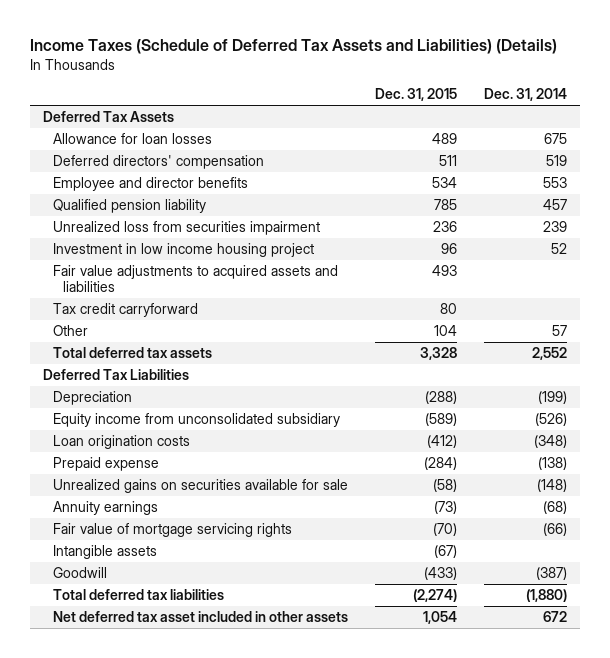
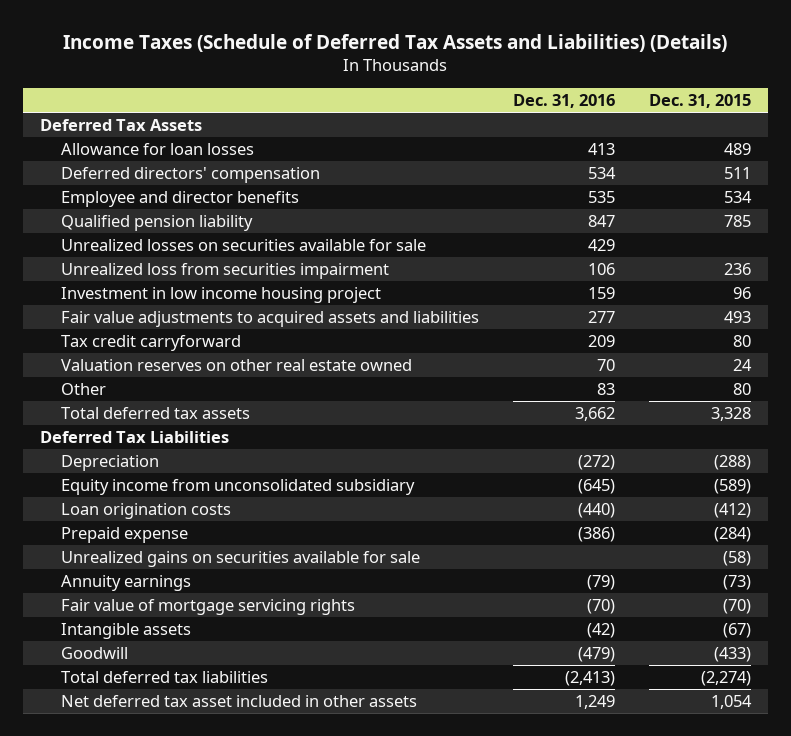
[484,88,568,102] Dec. 31, 2014 -> none
none -> [512,94,615,109] Dec. 31, 2016
none -> [60,239,426,252] Unrealized losses on securities available for sale
none -> [60,359,412,372] Valuation reserves on other real estate owned
[434,324,458,336] 104 -> [732,383,751,396] 80

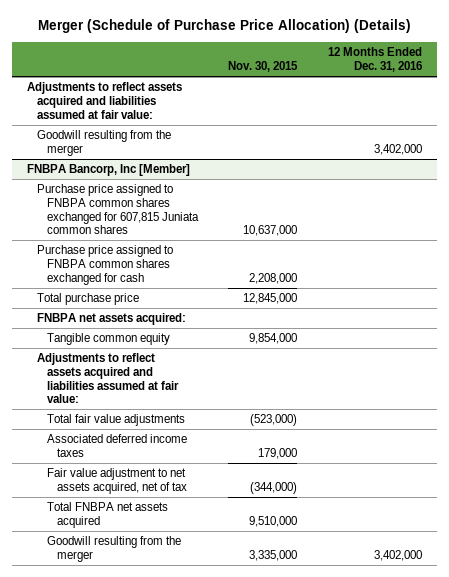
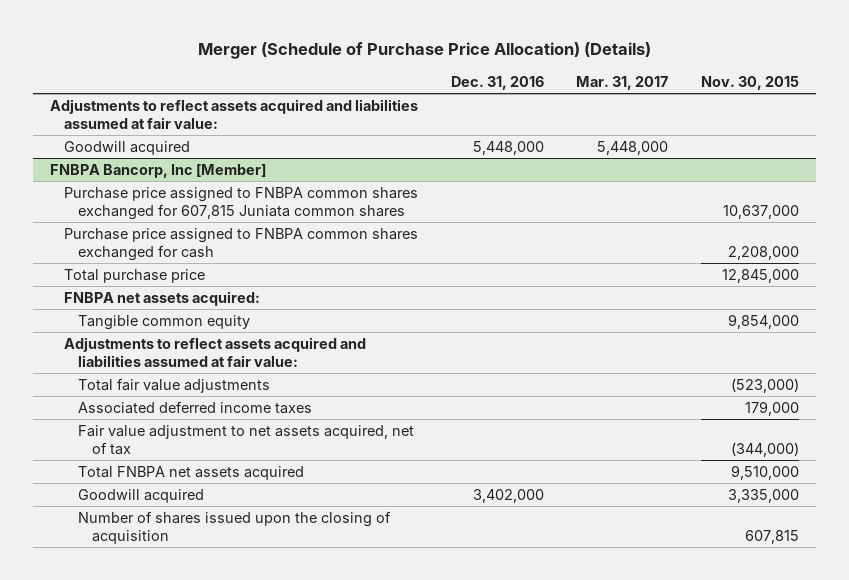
[327,47,422,72] 12 Months Ended Dec. 31, 2016 -> none
none -> [450,75,544,90] Dec. 31, 2016
none -> [576,75,669,90] Mar. 31, 2017
[37,130,172,156] Goodwill resulting from the merger -> none
none -> [63,140,190,155] Goodwill acquired
[46,536,181,562] Goodwill resulting from the merger -> [77,488,204,503] Goodwill acquired
none -> [77,510,391,545] Number of shares issued upon the closing of acquisition

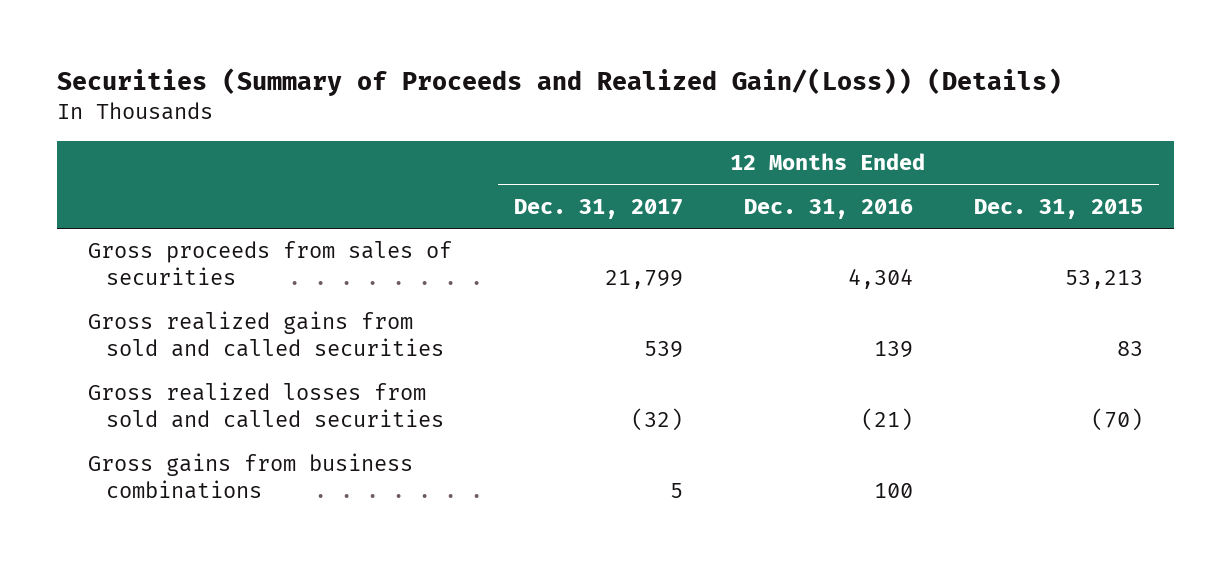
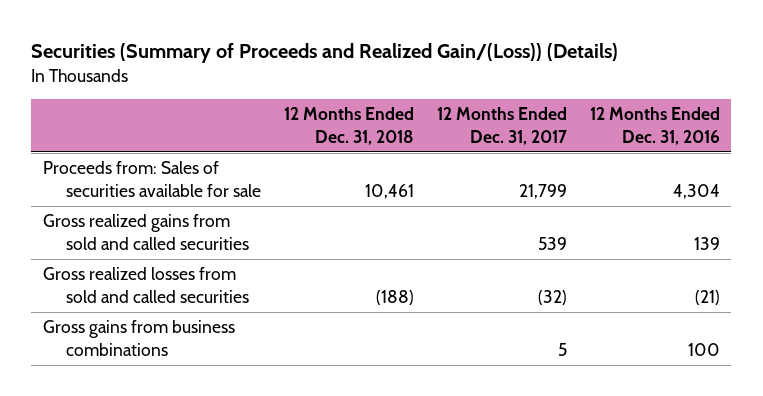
[974,198,1144,219] Dec. 31, 2015 -> none
none -> [284,107,415,145] 12 Months Ended Dec. 31, 2018
[88,241,453,286] Gross proceeds from sales of securities -> [42,161,262,197] Proceeds from: Sales of securities available for sale

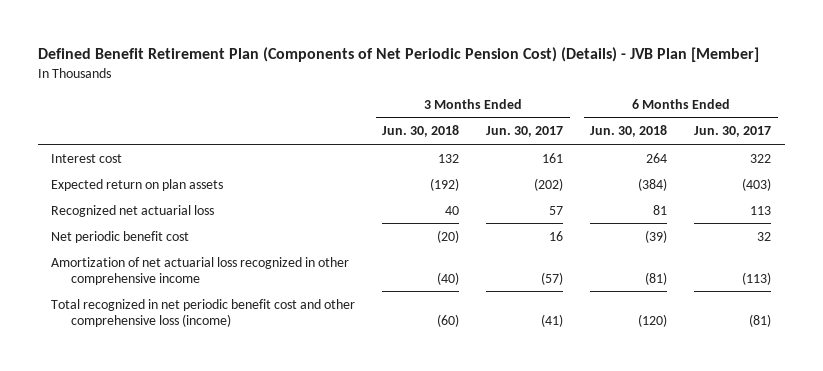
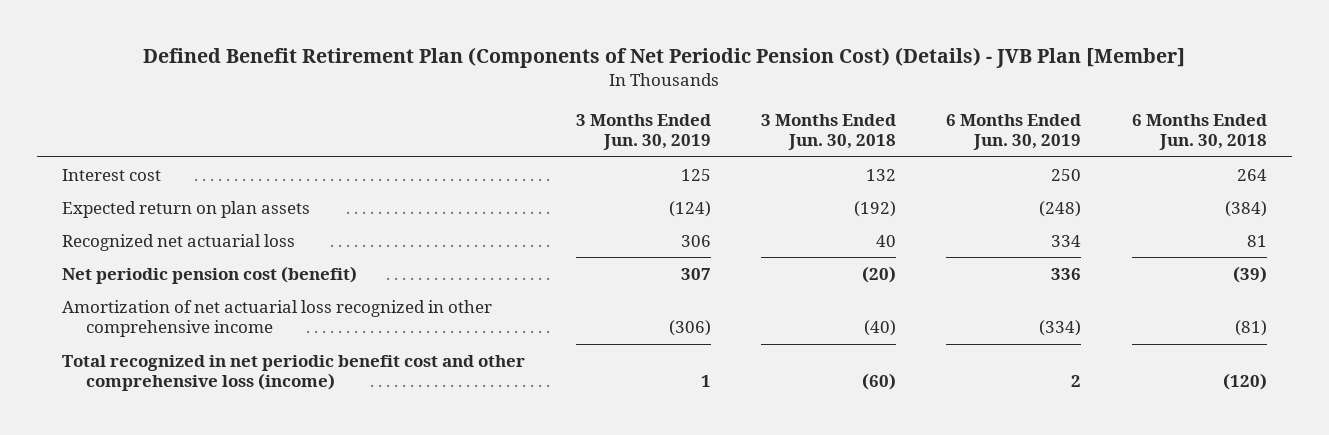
[486,126,564,138] Jun. 30, 2017 -> none
[694,126,772,138] Jun. 30, 2017 -> none
none -> [575,113,711,150] 3 Months Ended Jun. 30, 2019
none -> [946,113,1082,150] 6 Months Ended Jun. 30, 2019
[51,230,190,243] Net periodic benefit cost -> [62,265,358,284] Net periodic pension cost (benefit)

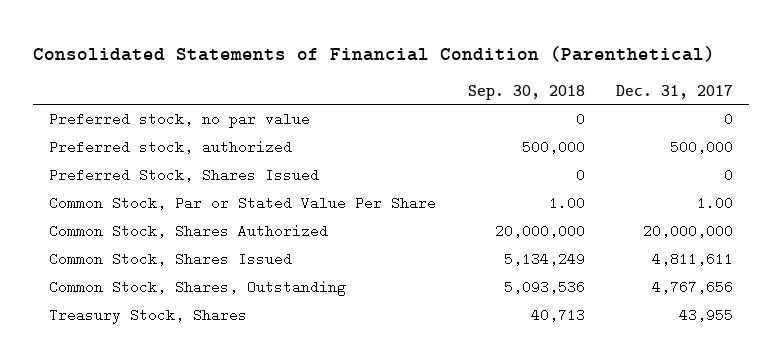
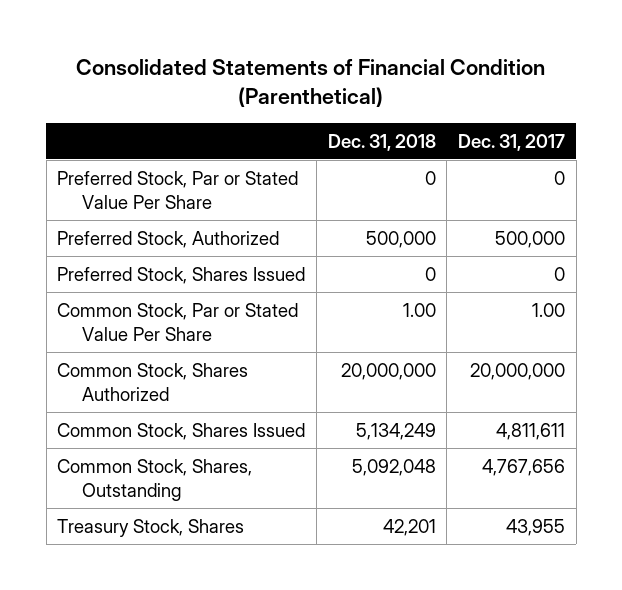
[467,84,585,100] Sep. 30, 2018 -> none
none -> [327,133,436,151] Dec. 31, 2018
[48,112,310,129] Preferred stock, no par value -> [57,170,299,209] Preferred Stock, Par or Stated Value Per Share
[48,140,292,155] Preferred stock, authorized -> [57,230,280,248] Preferred Stock, Authorized

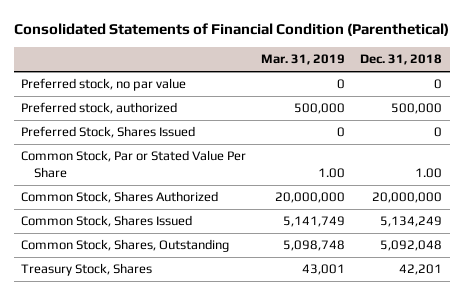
[457,133,565,151] Dec. 31, 2017 -> none
none -> [261,54,346,66] Mar. 31, 2019
[57,170,299,209] Preferred Stock, Par or Stated Value Per Share -> [21,78,187,92] Preferred stock, no par value
[57,230,280,248] Preferred Stock, Authorized -> [21,102,178,115] Preferred stock, authorized

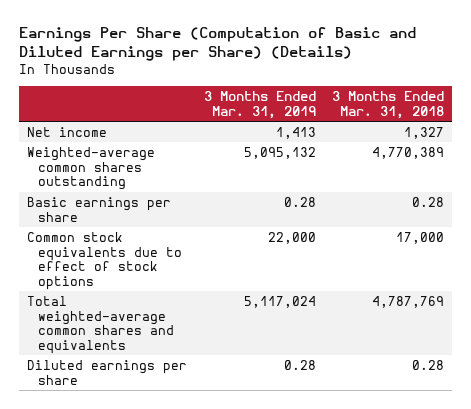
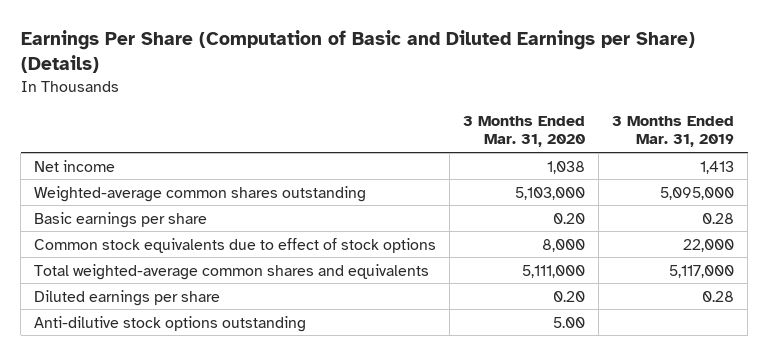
[331,91,444,119] 3 Months Ended Mar. 31, 2018 -> none
none -> [463,115,586,148] 3 Months Ended Mar. 31, 2020
[243,146,316,159] 5,095,132 -> [660,186,735,200] 5,095,000
[243,295,316,308] 5,117,024 -> [669,264,735,278] 5,117,000
none -> [34,315,307,332] Anti-dilutive stock options outstanding

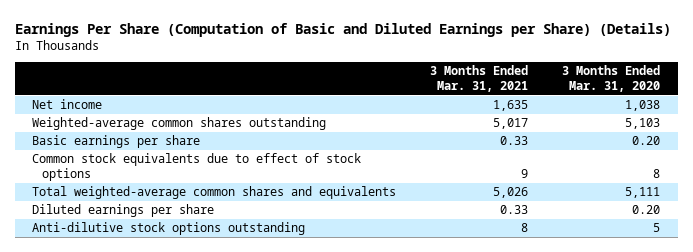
[612,115,735,148] 3 Months Ended Mar. 31, 2019 -> none
none -> [430,65,529,92] 3 Months Ended Mar. 31, 2021
[515,186,586,200] 5,103,000 -> [625,118,661,130] 5,103
[542,238,586,252] 8,000 -> [653,168,661,178] 8
[522,264,586,278] 5,111,000 -> [625,187,661,199] 5,111
[553,316,586,328] 5.00 -> [653,223,661,233] 5

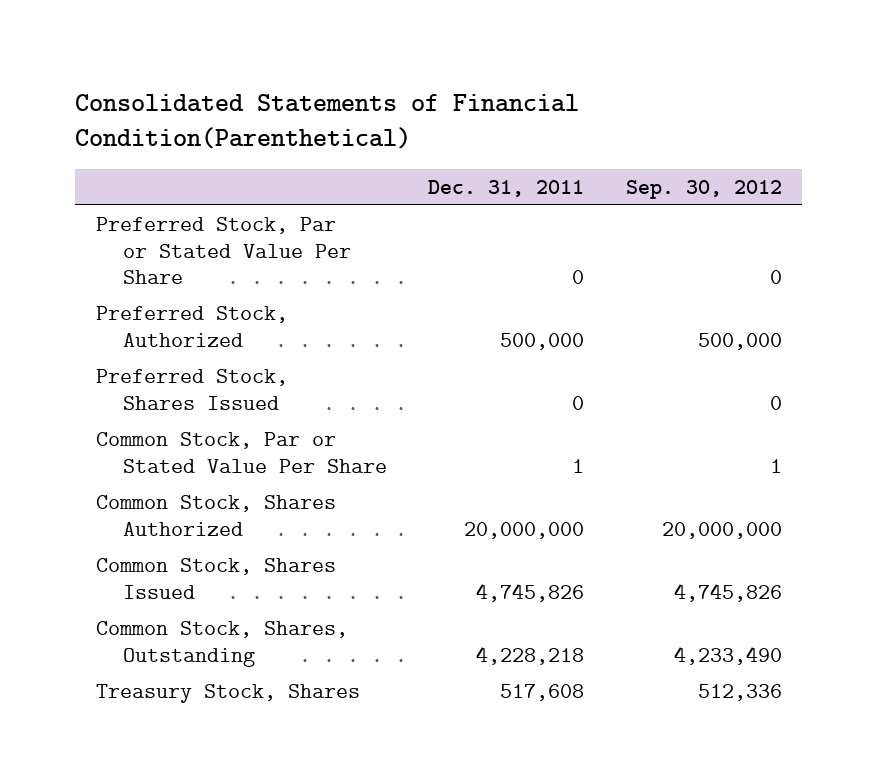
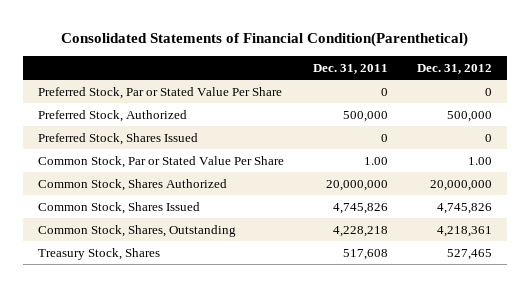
[625,179,782,199] Sep. 30, 2012 -> none
none -> [417,63,493,74] Dec. 31, 2012
[572,458,585,473] 1 -> [363,156,388,165] 1.00

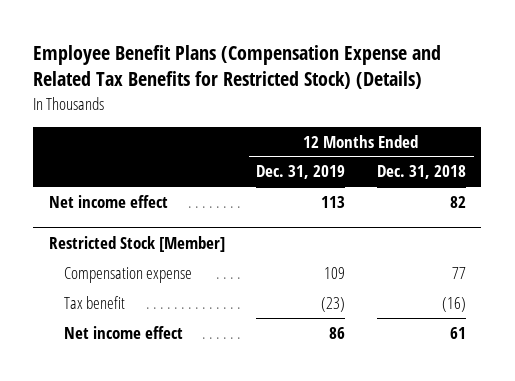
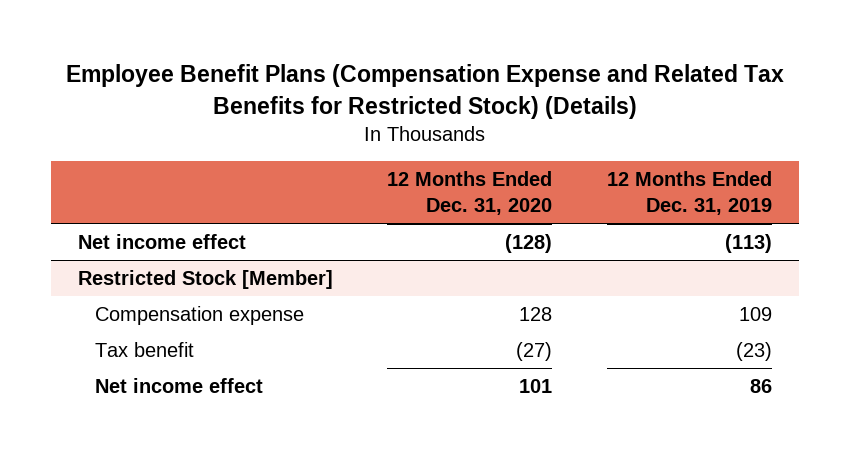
[376,165,466,180] Dec. 31, 2018 -> none
none -> [387,171,553,216] 12 Months Ended Dec. 31, 2020
[321,195,346,208] 113 -> [724,234,772,254] (113)

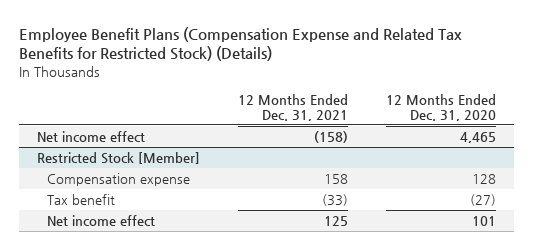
[606,171,772,216] 12 Months Ended Dec. 31, 2019 -> none
none -> [238,93,349,121] 12 Months Ended Dec. 31, 2021
[505,234,553,254] (128) -> [459,132,496,144] 4,465

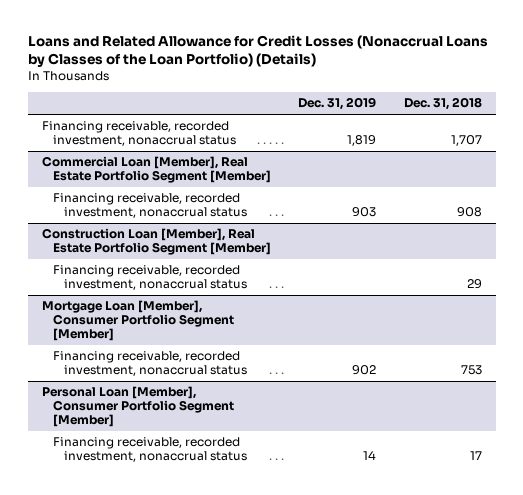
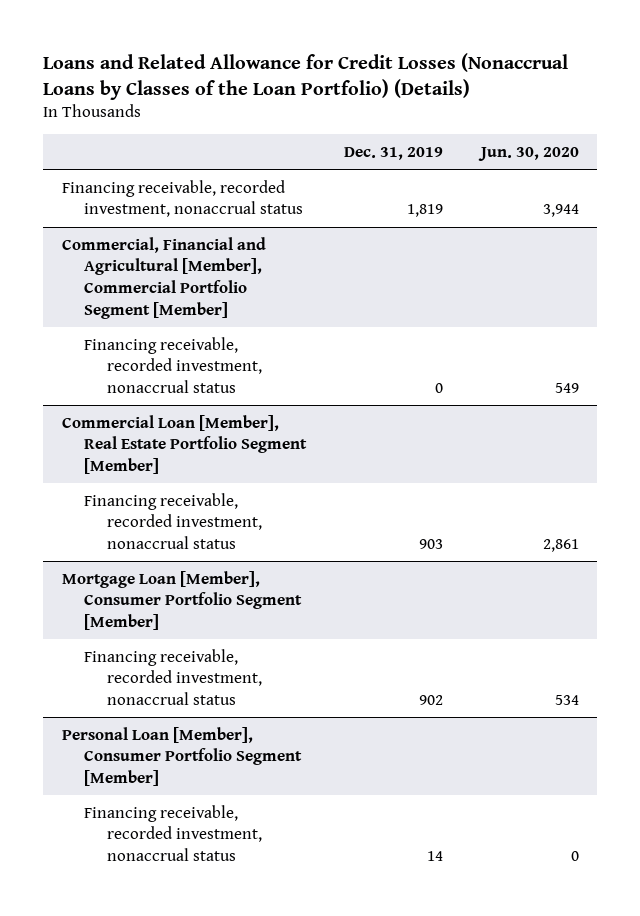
[403,97,482,111] Dec. 31, 2018 -> none
none -> [477,146,579,161] Jun. 30, 2020
none -> [61,236,266,319] Commercial, Financial and Agricultural [Member], Commercial Portfolio Segment [Member]
none -> [84,336,262,394] Financing receivable, recorded investment, nonaccrual status
[41,228,271,256] Construction Loan [Member], Real Estate Portfolio Segment [Member] -> none
[52,265,247,291] Financing receivable, recorded investment, nonaccrual status -> none

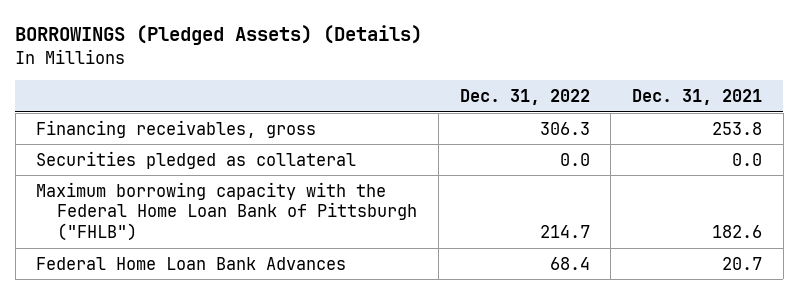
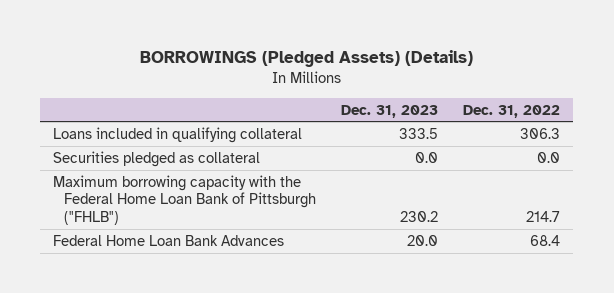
[631,89,762,106] Dec. 31, 2021 -> none
none -> [341,104,439,118] Dec. 31, 2023
[36,119,317,138] Financing receivables, gross -> [53,126,303,143] Loans included in qualifying collateral

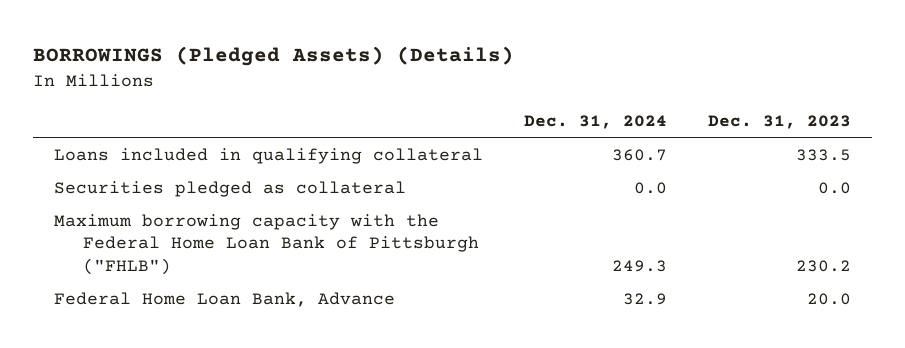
[463,104,561,118] Dec. 31, 2022 -> none
none -> [523,114,667,129] Dec. 31, 2024
[53,234,285,246] Federal Home Loan Bank Advances -> [53,291,395,307] Federal Home Loan Bank, Advance

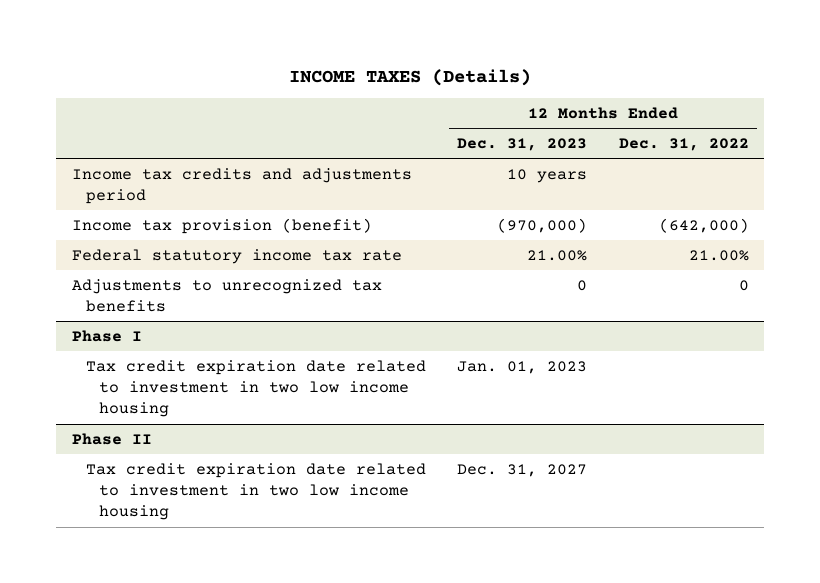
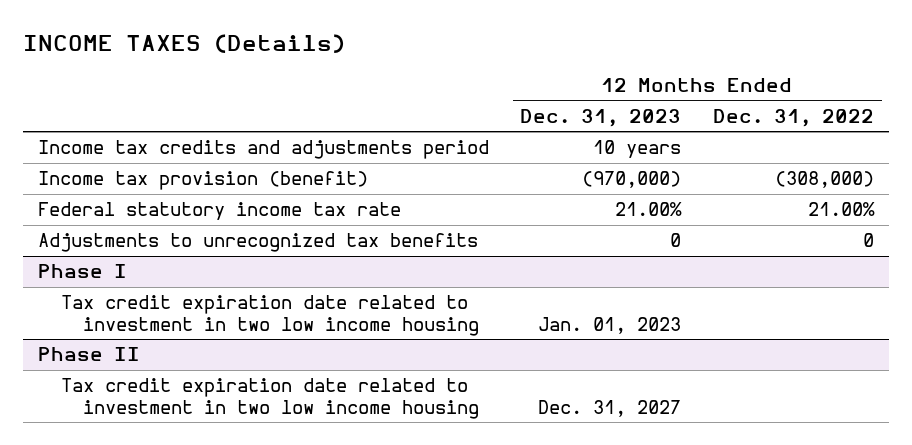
[658,217,749,233] (642,000) -> [774,171,874,189] (308,000)

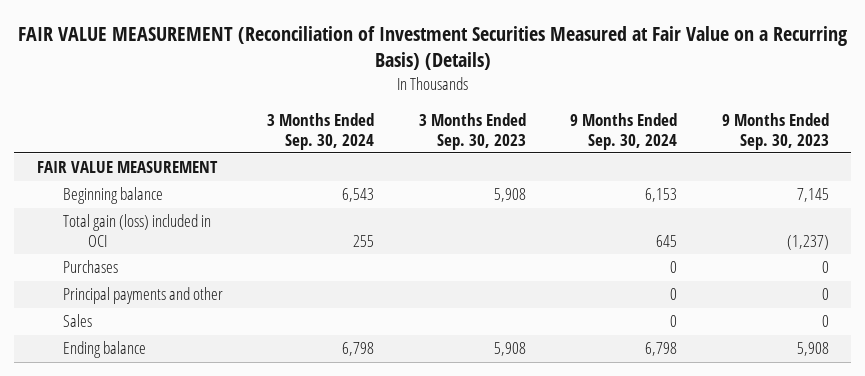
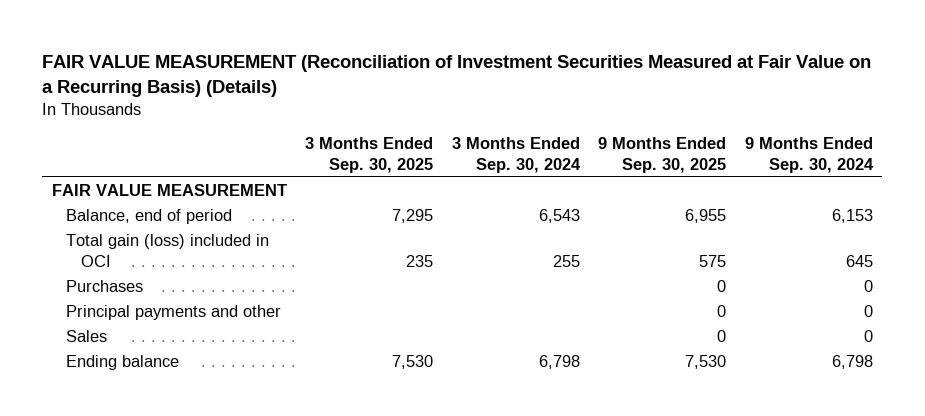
[418,112,526,150] 3 Months Ended Sep. 30, 2023 -> none
[721,112,829,150] 9 Months Ended Sep. 30, 2023 -> none
none -> [305,137,434,173] 3 Months Ended Sep. 30, 2025
none -> [598,137,727,173] 9 Months Ended Sep. 30, 2025
[62,187,163,205] Beginning balance -> [66,209,233,225] Balance, end of period

